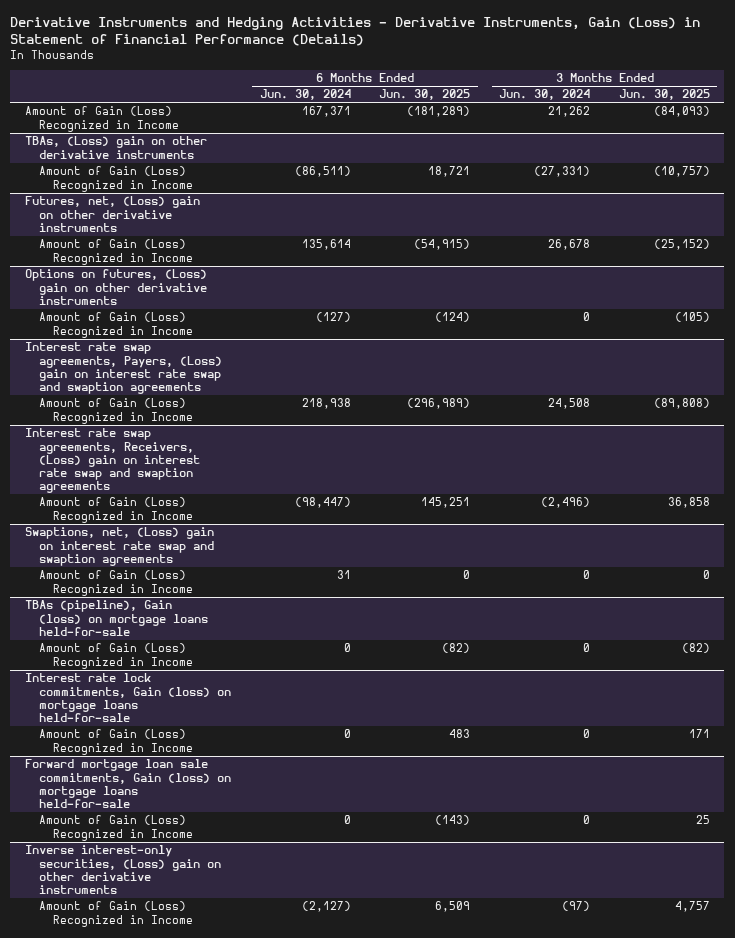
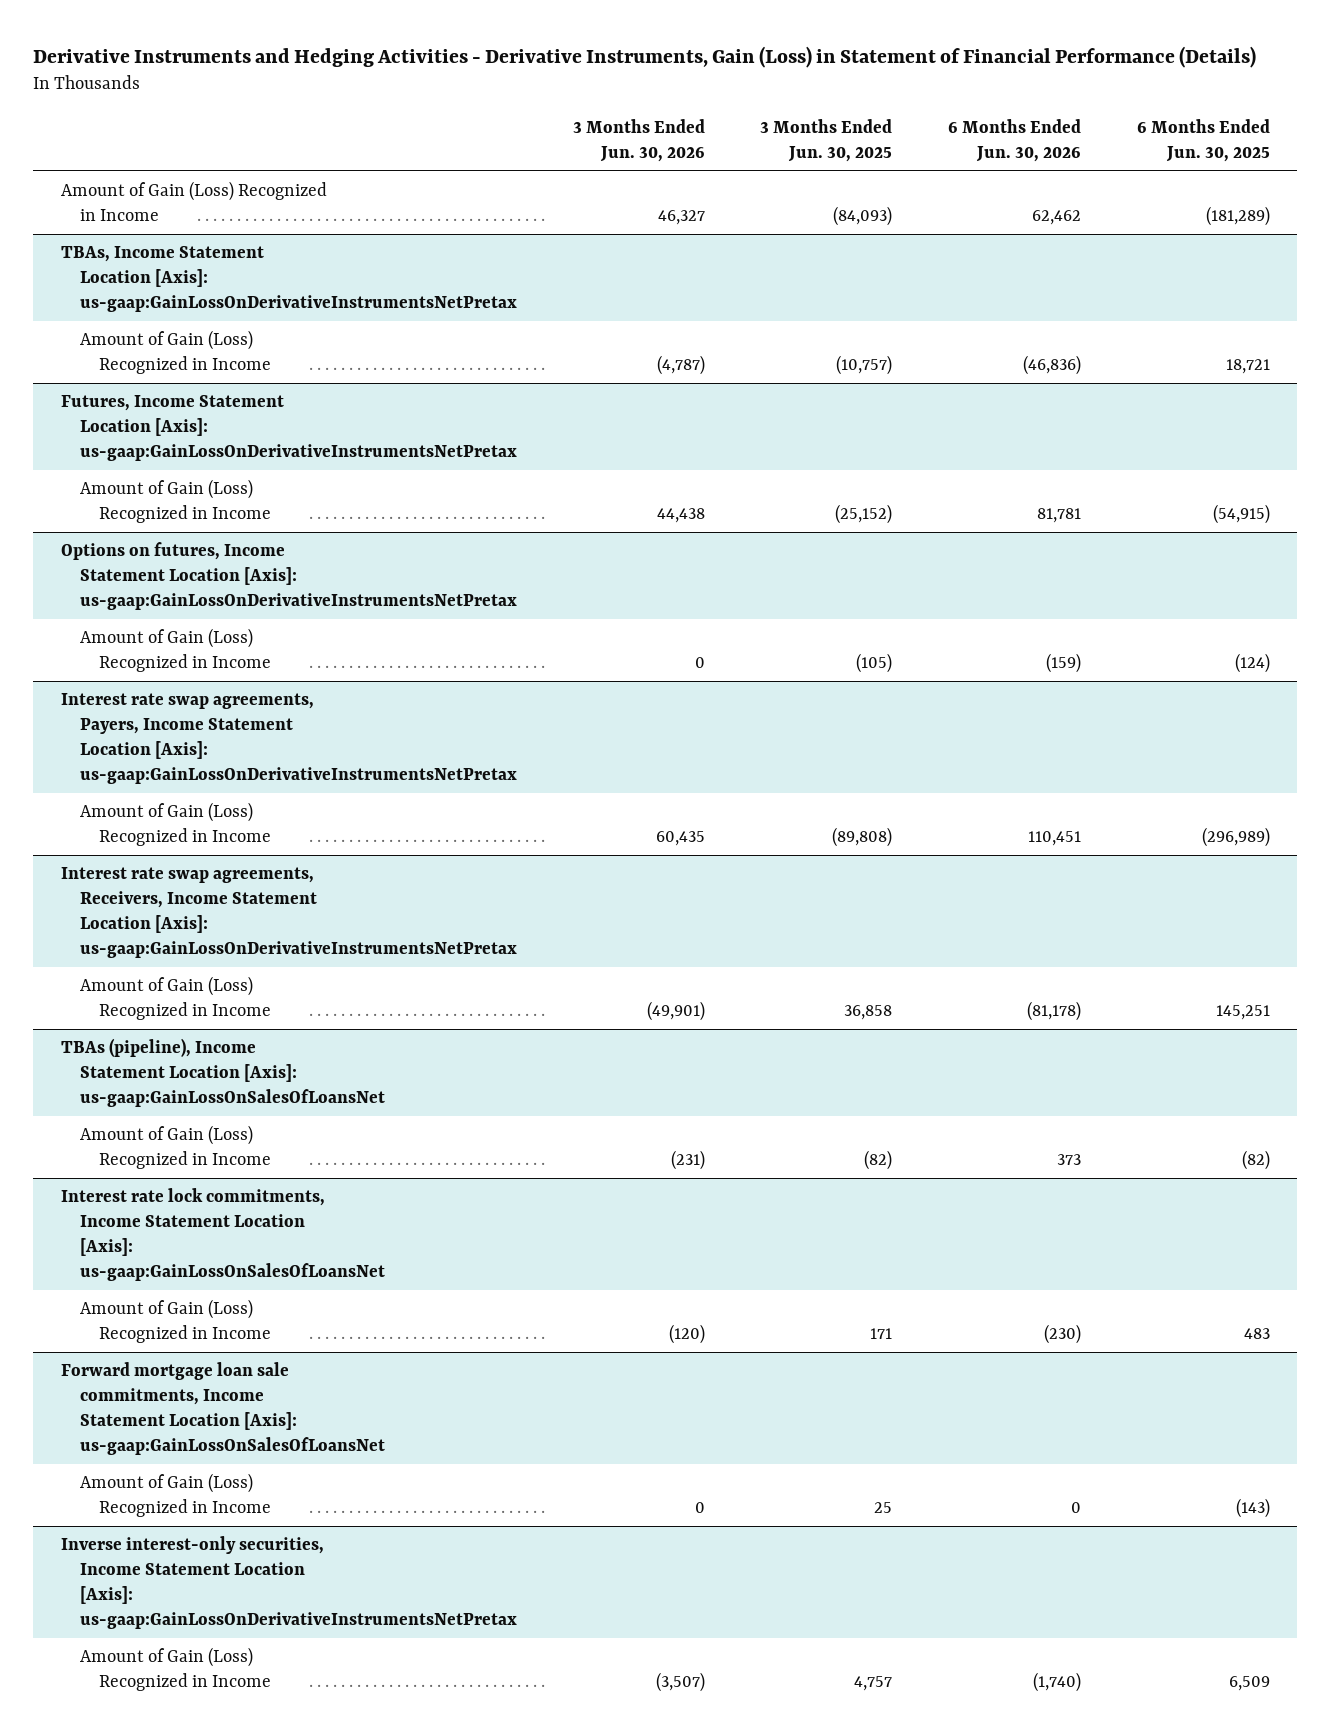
[259,89,351,101] Jun. 30, 2024 -> none
[499,89,591,101] Jun. 30, 2024 -> none
none -> [572,118,705,162] 3 Months Ended Jun. 30, 2026
none -> [947,118,1081,162] 6 Months Ended Jun. 30, 2026
[24,136,207,159] TBAs, (Loss) gain on other derivative instruments -> none
none -> [61,245,517,313] TBAs, Income Statement Location [Axis]: us-gaap:GainLossOnDerivativeInstrumentsNetPretax
[24,196,200,232] Futures, net, (Loss) gain on other derivative instruments -> none
none -> [61,394,517,462] Futures, Income Statement Location [Axis]: us-gaap:GainLossOnDerivativeInstrumentsNetPretax
[24,269,207,305] Options on futures, (Loss) gain on other derivative instruments -> none
none -> [61,541,517,611] Options on futures, Income Statement Location [Axis]: us-gaap:GainLossOnDerivativeInstrumentsNetPretax
[24,342,222,395] Interest rate swap agreements, Payers, (Loss) gain on interest rate swap and swaption agreements -> none
none -> [61,692,517,785] Interest rate swap agreements, Payers, Income Statement Location [Axis]: us-gaap:GainLossOnDerivativeInstrumentsNetPretax
[24,428,200,494] Interest rate swap agreements, Receivers, (Loss) gain on interest rate swap and swaption agreements -> none
none -> [61,866,517,959] Interest rate swap agreements, Receivers, Income Statement Location [Axis]: us-gaap:GainLossOnDerivativeInstrumentsNetPretax
[24,527,214,566] Swaptions, net, (Loss) gain on interest rate swap and swaption agreements -> none
[38,570,194,596] Amount of Gain (Loss) Recognized in Income -> none
[24,600,208,636] TBAs (pipeline), Gain (loss) on mortgage loans held-for-sale -> none
none -> [61,1037,385,1108] TBAs (pipeline), Income Statement Location [Axis]: us-gaap:GainLossOnSalesOfLoansNet
[24,673,231,723] Interest rate lock commitments, Gain (loss) on mortgage loans held-for-sale -> none
none -> [61,1187,385,1282] Interest rate lock commitments, Income Statement Location [Axis]: us-gaap:GainLossOnSalesOfLoansNet
[24,759,231,809] Forward mortgage loan sale commitments, Gain (loss) on mortgage loans held-for-sale -> none
none -> [61,1361,385,1456] Forward mortgage loan sale commitments, Income Statement Location [Axis]: us-gaap:GainLossOnSalesOfLoansNet
[24,845,221,895] Inverse interest-only securities, (Loss) gain on other derivative instruments -> none
none -> [61,1535,517,1630] Inverse interest-only securities, Income Statement Location [Axis]: us-gaap:GainLossOnDerivativeInstrumentsNetPretax

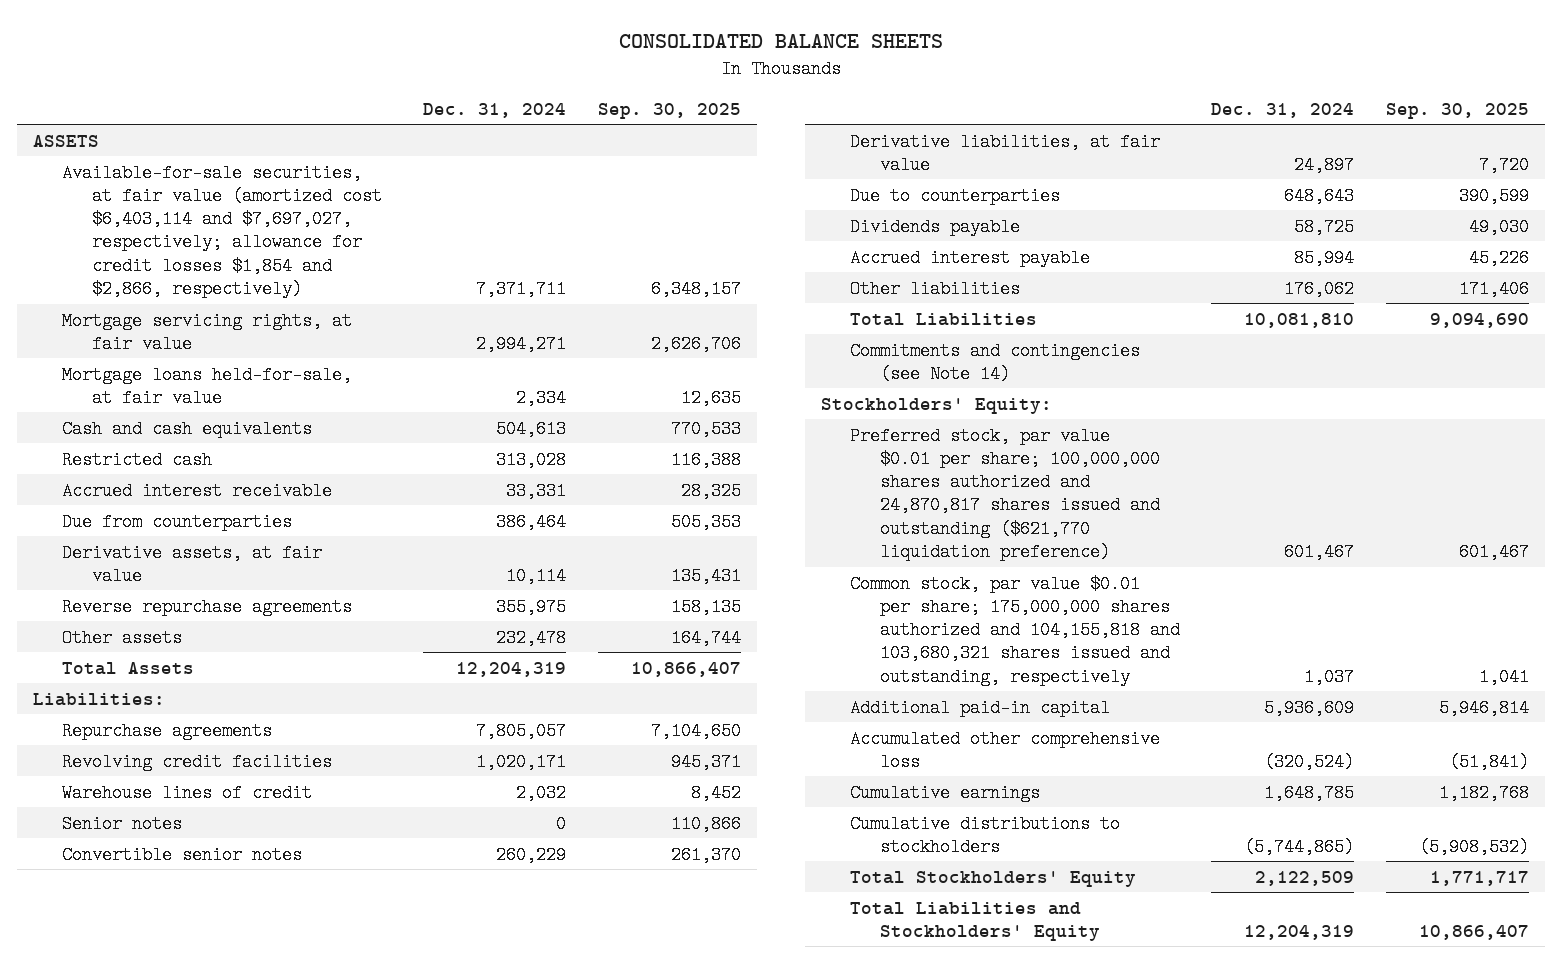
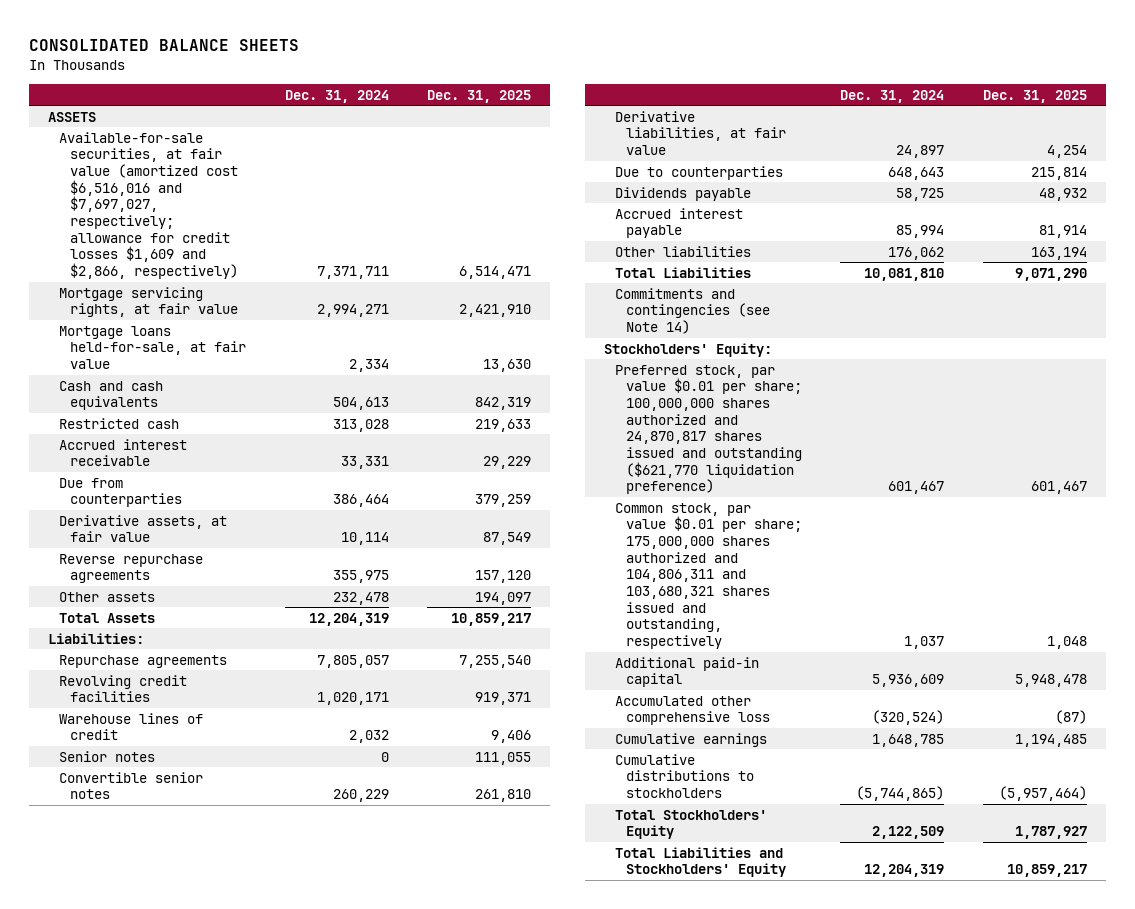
[597,102,741,119] Sep. 30, 2025 -> none
none -> [426,89,531,103] Dec. 31, 2025
[62,163,382,299] Available-for-sale securities, at fair value (amortized cost $6,403,114 and $7,697,027, respectively; allowance for credit losses $1,854 and $2,866, respectively) -> [59,131,239,280] Available-for-sale securities, at fair value (amortized cost $6,516,016 and $7,697,027, respectively; allowance for credit losses $1,609 and $2,866, respectively)
[850,574,1180,686] Common stock, par value $0.01 per share; 175,000,000 shares authorized and 104,155,818 and 103,680,321 shares issued and outstanding, respectively -> [615,502,803,650] Common stock, par value $0.01 per share; 175,000,000 shares authorized and 104,806,311 and 103,680,321 shares issued and outstanding, respectively

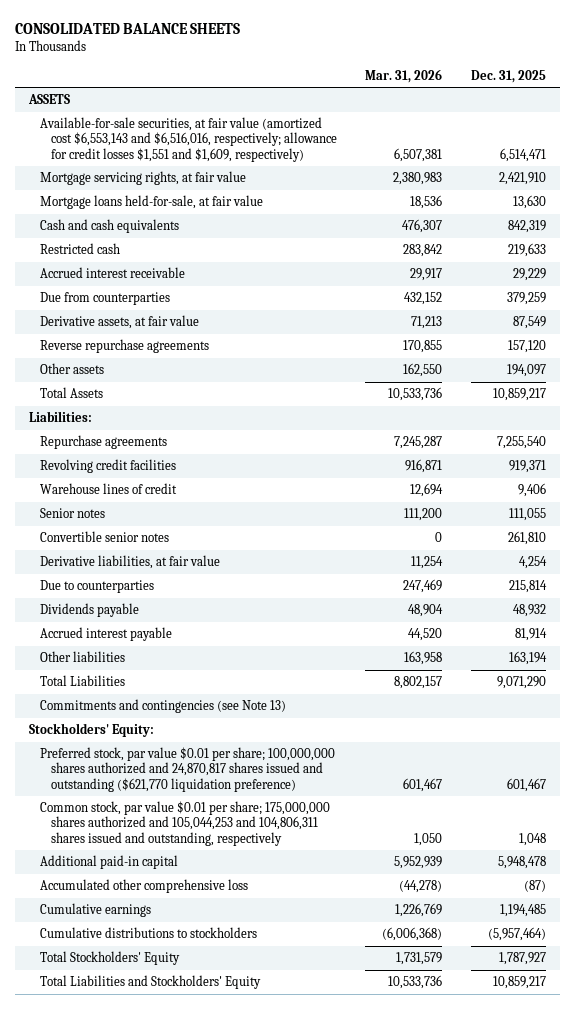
[284,89,389,103] Dec. 31, 2024 -> none
none -> [365,68,443,83] Mar. 31, 2026
[59,131,239,280] Available-for-sale securities, at fair value (amortized cost $6,516,016 and $7,697,027, respectively; allowance for credit losses $1,609 and $2,866, respectively) -> [39,117,337,162] Available-for-sale securities, at fair value (amortized cost $6,553,143 and $6,516,016, respectively; allowance for credit losses $1,551 and $1,609, respectively)
[615,287,771,335] Commitments and contingencies (see Note 14) -> [39,699,286,714] Commitments and contingencies (see Note 13)
[615,502,803,650] Common stock, par value $0.01 per share; 175,000,000 shares authorized and 104,806,311 and 103,680,321 shares issued and outstanding, respectively -> [39,801,330,846] Common stock, par value $0.01 per share; 175,000,000 shares authorized and 105,044,253 and 104,806,311 shares issued and outstanding, respectively

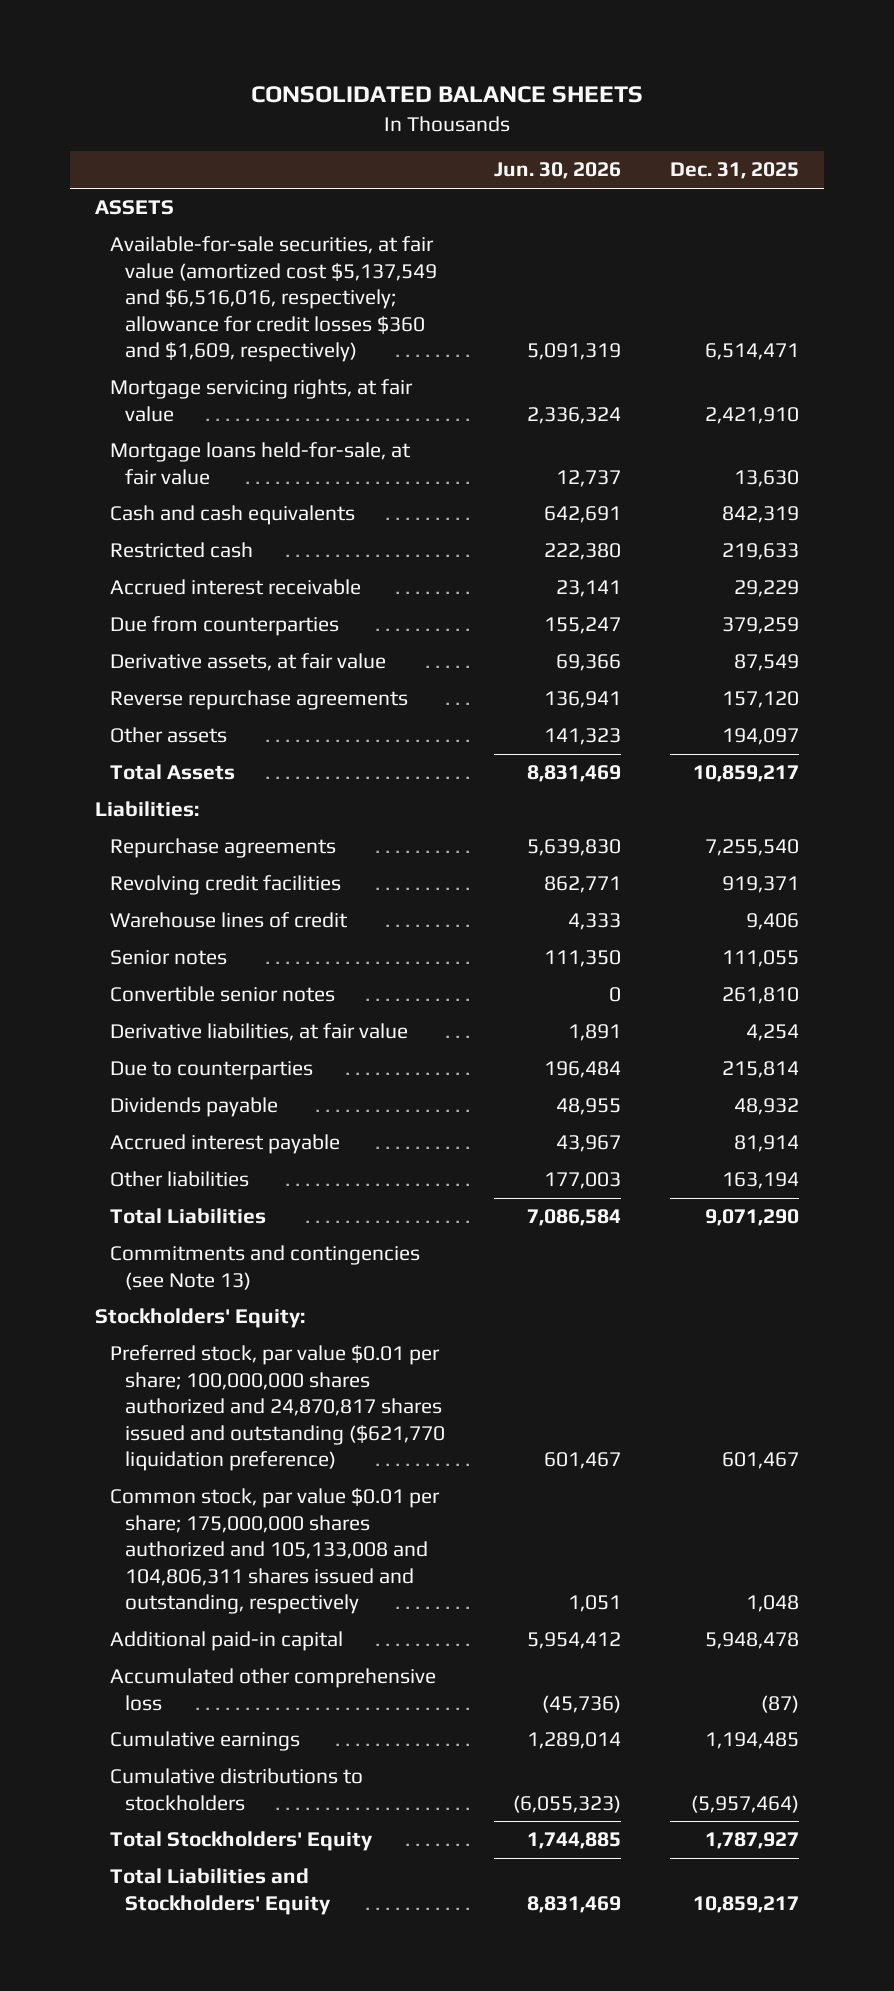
[365,68,443,83] Mar. 31, 2026 -> none
none -> [494,162,622,180] Jun. 30, 2026
[39,117,337,162] Available-for-sale securities, at fair value (amortized cost $6,553,143 and $6,516,016, respectively; allowance for credit losses $1,551 and $1,609, respectively) -> [109,236,437,362] Available-for-sale securities, at fair value (amortized cost $5,137,549 and $6,516,016, respectively; allowance for credit losses $360 and $1,609, respectively)
[39,801,330,846] Common stock, par value $0.01 per share; 175,000,000 shares authorized and 105,044,253 and 104,806,311 shares issued and outstanding, respectively -> [109,1488,440,1614] Common stock, par value $0.01 per share; 175,000,000 shares authorized and 105,133,008 and 104,806,311 shares issued and outstanding, respectively

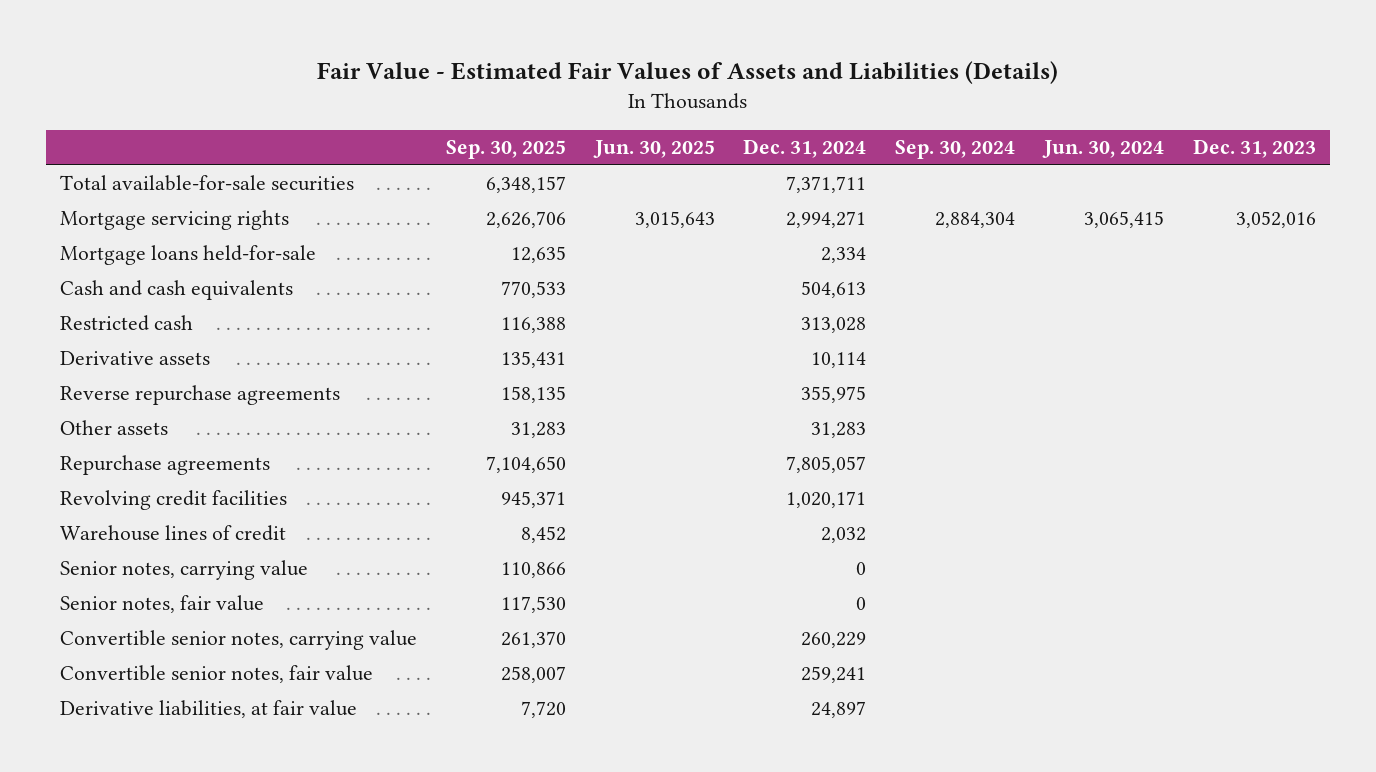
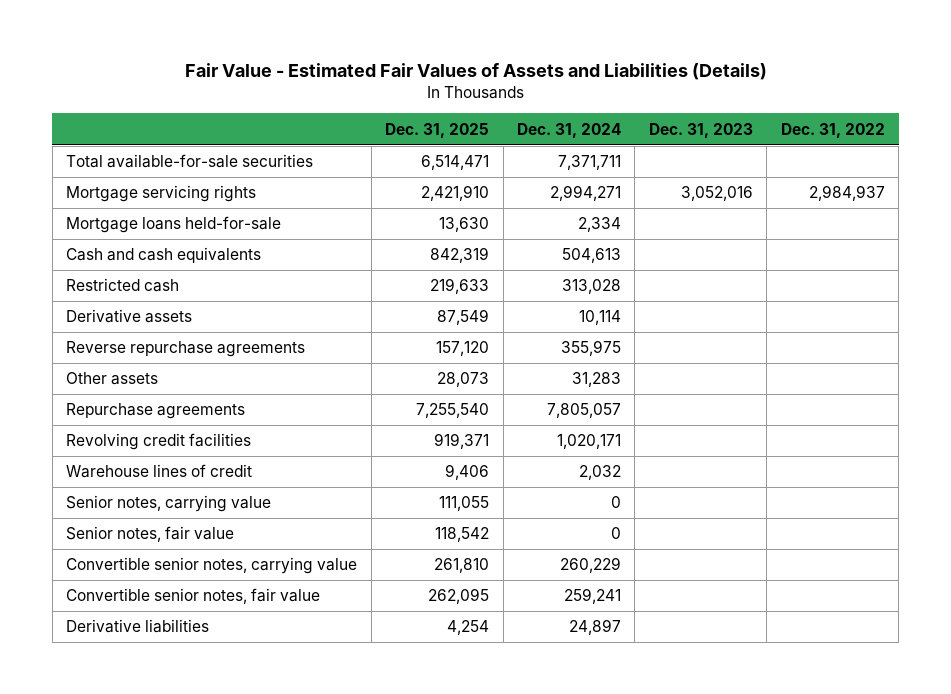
[445,140,566,160] Sep. 30, 2025 -> none
[592,140,715,159] Jun. 30, 2025 -> none
[895,140,1016,160] Sep. 30, 2024 -> none
[1041,140,1164,159] Jun. 30, 2024 -> none
none -> [385,122,490,138] Dec. 31, 2025
none -> [780,122,885,138] Dec. 31, 2022
[59,700,357,719] Derivative liabilities, at fair value -> [66,619,210,634] Derivative liabilities

